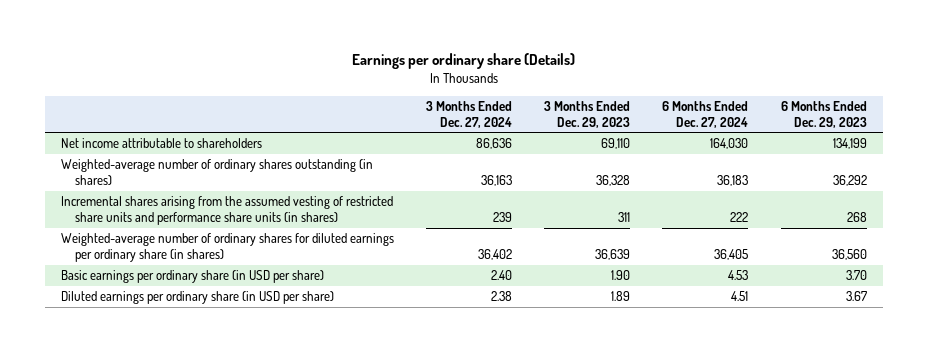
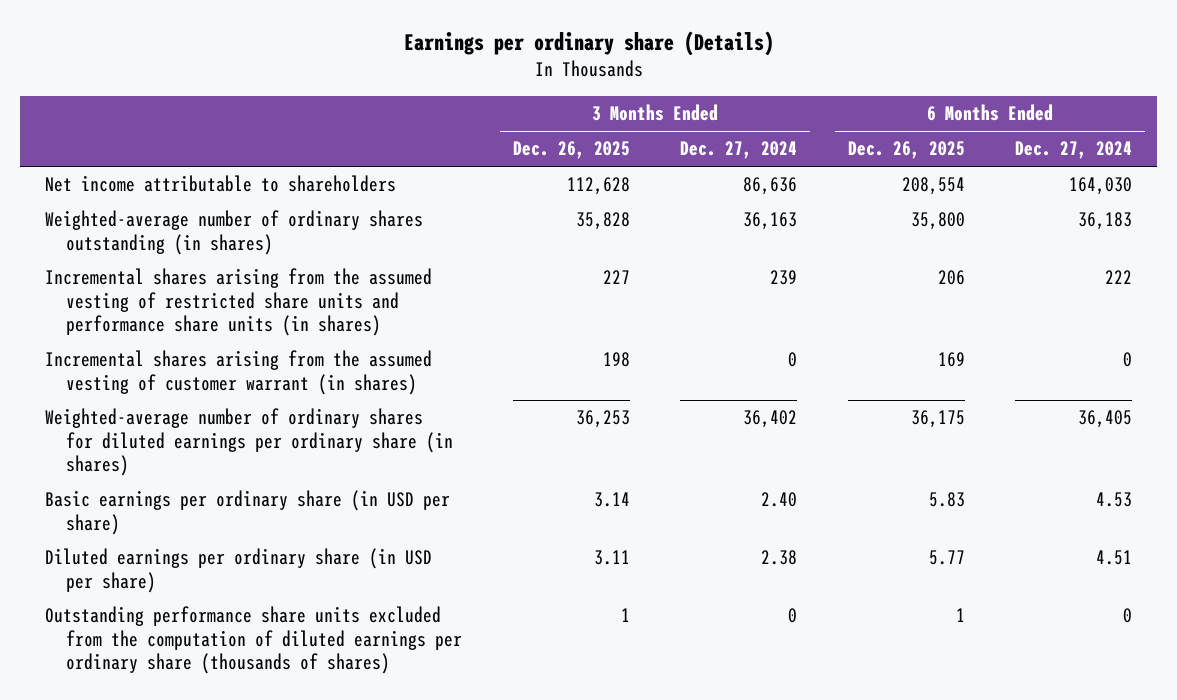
[544,100,631,128] 3 Months Ended Dec. 29, 2023 -> none
[780,100,867,128] 6 Months Ended Dec. 29, 2023 -> none
none -> [512,141,630,160] Dec. 26, 2025
none -> [847,141,965,160] Dec. 26, 2025
none -> [45,350,433,395] Incremental shares arising from the assumed vesting of customer warrant (in shares)
none -> [45,606,463,674] Outstanding performance share units excluded from the computation of diluted earnings per ordinary share (thousands of shares)

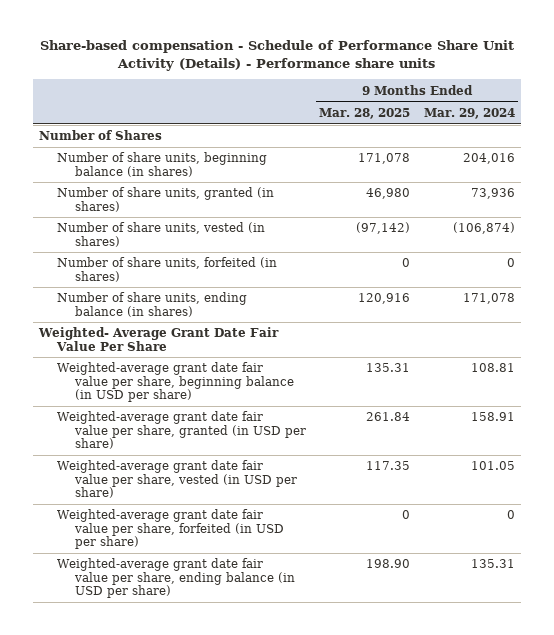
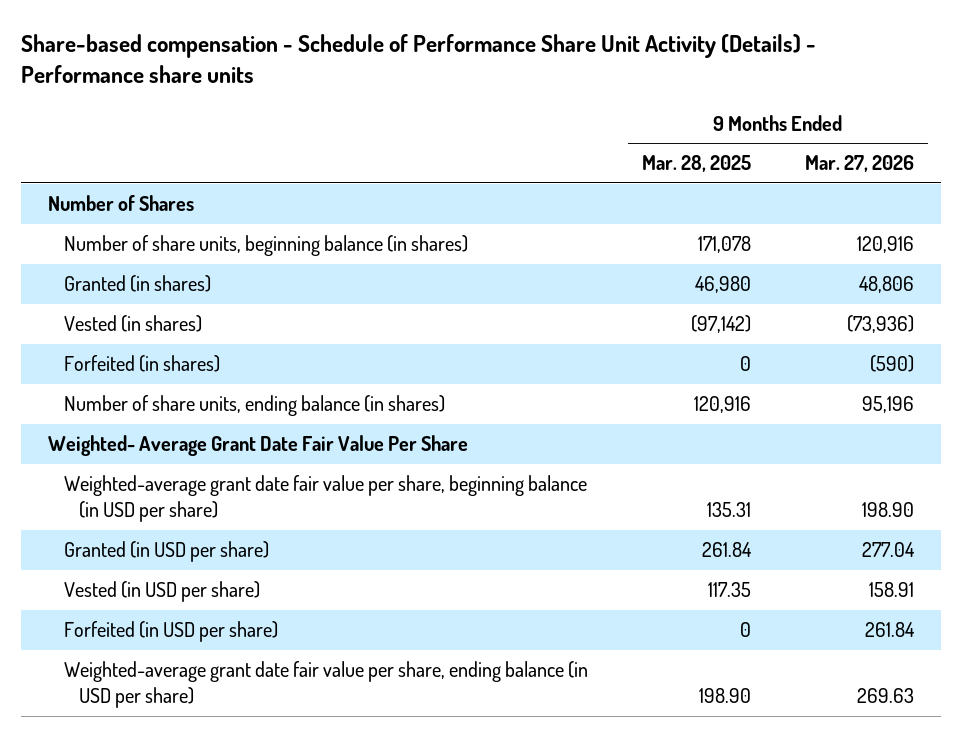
[423,107,515,119] Mar. 29, 2024 -> none
none -> [805,155,915,173] Mar. 27, 2026
[57,187,275,212] Number of share units, granted (in shares) -> [63,275,211,293] Granted (in shares)
[57,222,266,247] Number of share units, vested (in shares) -> [63,315,202,333] Vested (in shares)
[57,257,278,282] Number of share units, forfeited (in shares) -> [63,355,220,373] Forfeited (in shares)
[57,411,306,449] Weighted-average grant date fair value per share, granted (in USD per share) -> [63,541,269,563] Granted (in USD per share)
[57,460,297,498] Weighted-average grant date fair value per share, vested (in USD per share) -> [63,581,260,603] Vested (in USD per share)
[57,509,284,549] Weighted-average grant date fair value per share, forfeited (in USD per share) -> [63,621,278,643] Forfeited (in USD per share)

